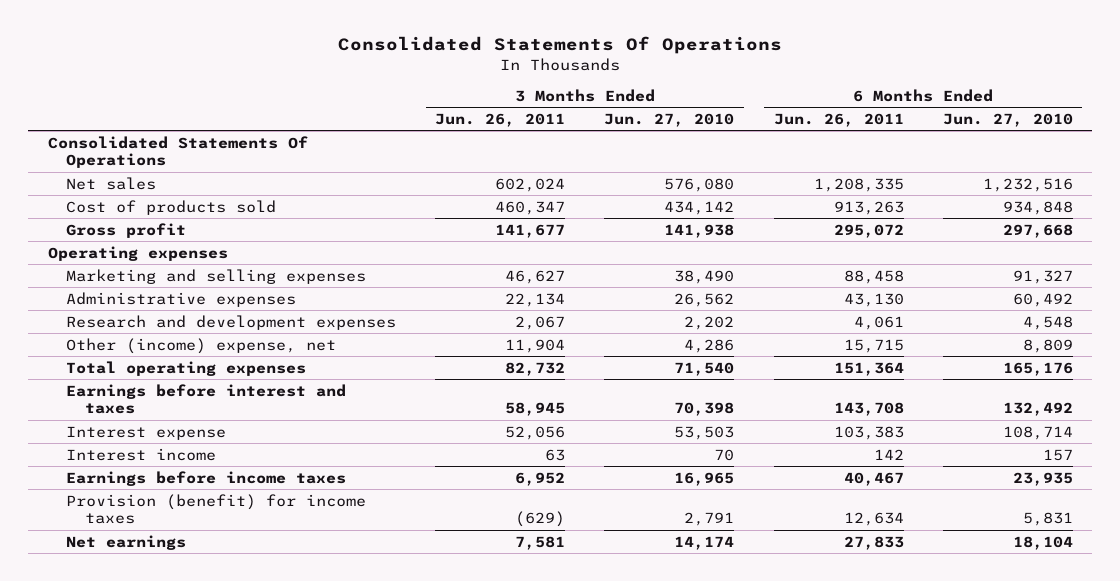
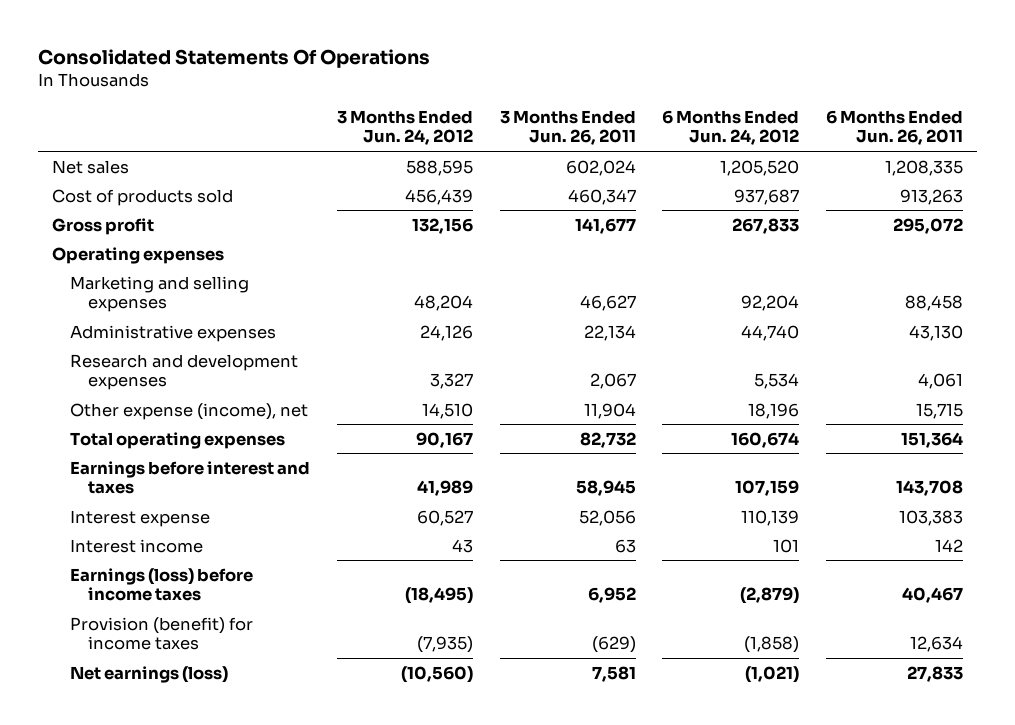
[604,112,735,127] Jun. 27, 2010 -> none
[942,112,1073,127] Jun. 27, 2010 -> none
none -> [336,109,473,146] 3 Months Ended Jun. 24, 2012
none -> [662,109,800,146] 6 Months Ended Jun. 24, 2012
[47,135,308,169] Consolidated Statements Of Operations -> none
[66,337,337,354] Other (income) expense, net -> [69,402,308,420] Other expense (income), net
[66,470,347,486] Earnings before income taxes -> [69,567,253,602] Earnings (loss) before income taxes
[66,534,187,550] Net earnings -> [69,665,228,683] Net earnings (loss)

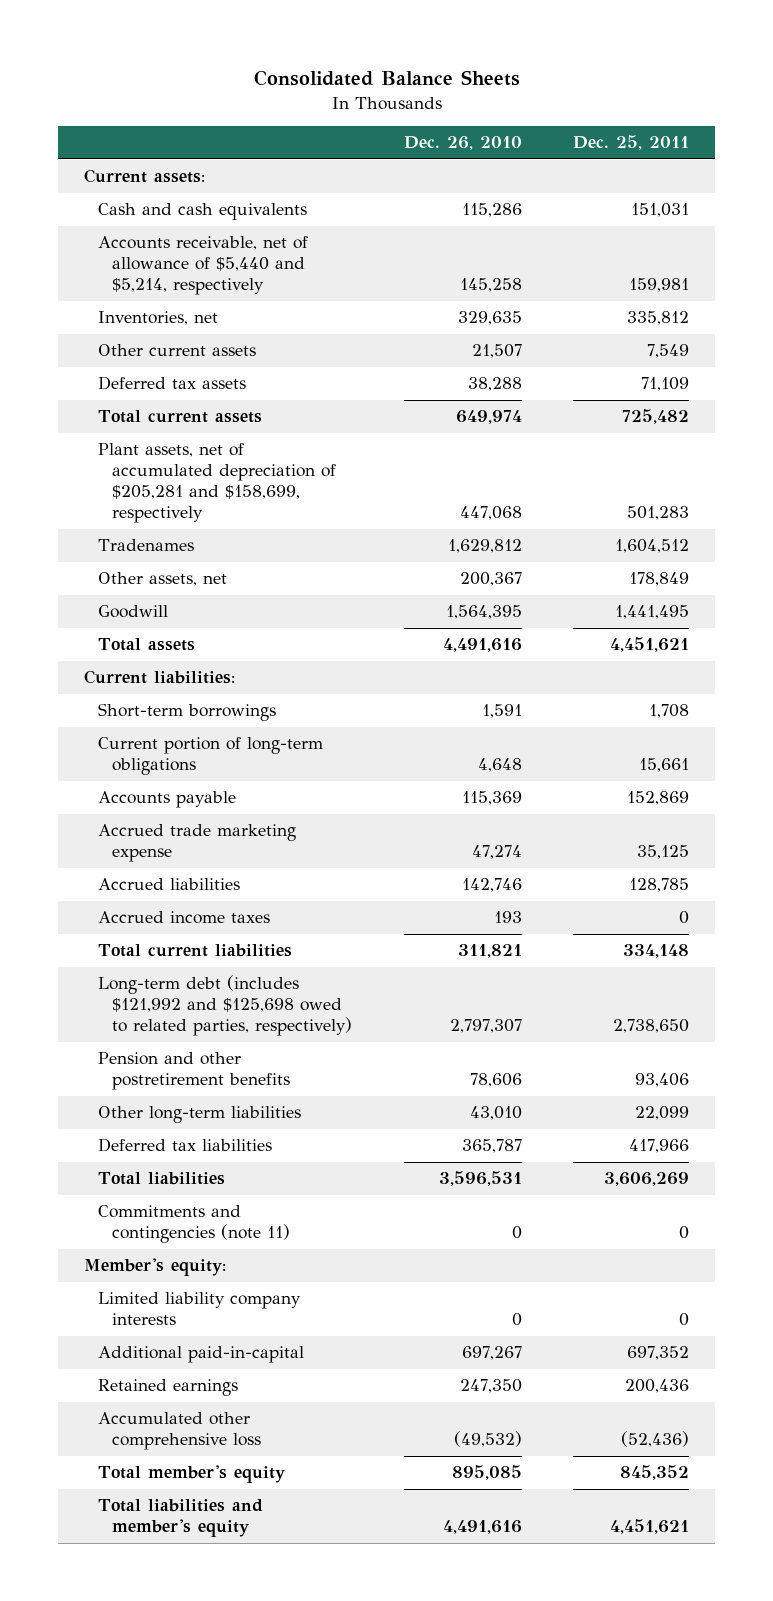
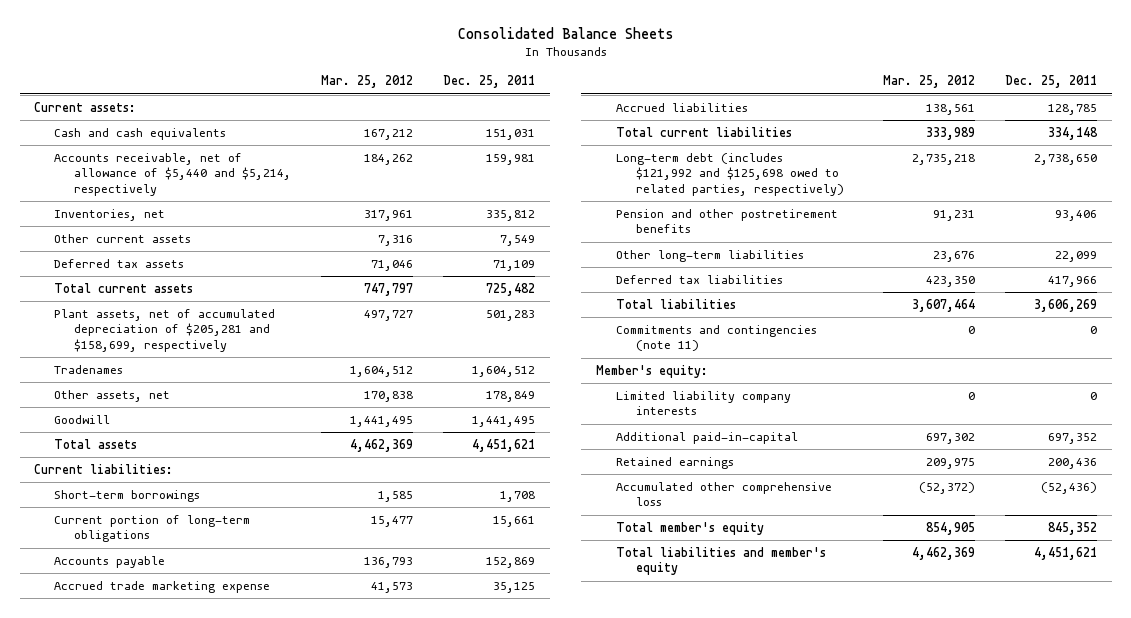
[403,136,522,151] Dec. 26, 2010 -> none
none -> [321,75,414,89] Mar. 25, 2012
[97,911,270,925] Accrued income taxes -> none

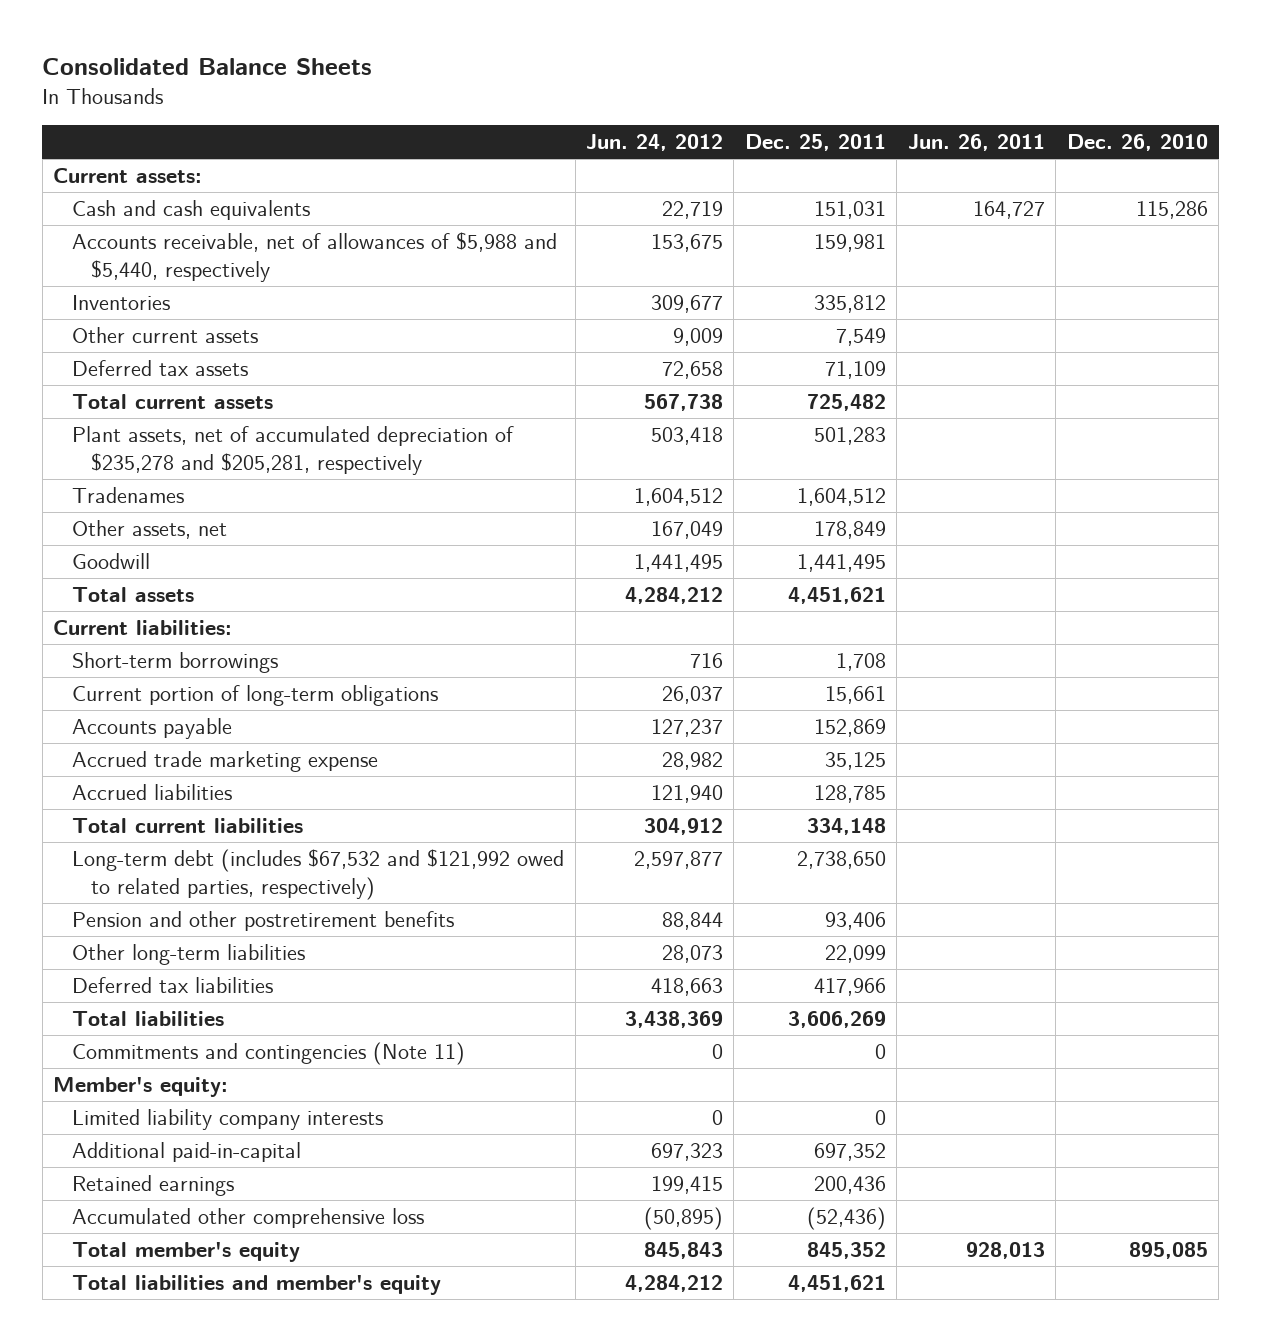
[321,75,414,89] Mar. 25, 2012 -> none
none -> [586,134,724,152] Jun. 24, 2012
none -> [907,134,1045,152] Jun. 26, 2011
none -> [1066,134,1208,152] Dec. 26, 2010
[54,152,292,196] Accounts receivable, net of allowance of $5,440 and $5,214, respectively -> [72,231,558,282] Accounts receivable, net of allowances of $5,988 and $5,440, respectively
[54,208,166,221] Inventories, net -> [72,294,171,310] Inventories
[54,308,276,352] Plant assets, net of accumulated depreciation of $205,281 and $158,699, respectively -> [72,425,515,475] Plant assets, net of accumulated depreciation of $235,278 and $205,281, respectively
[615,152,844,196] Long-term debt (includes $121,992 and $125,698 owed to related parties, respectively) -> [72,848,565,900] Long-term debt (includes $67,532 and $121,992 owed to related parties, respectively)
[615,324,817,352] Commitments and contingencies (note 11) -> [72,1041,466,1065] Commitments and contingencies (Note 11)

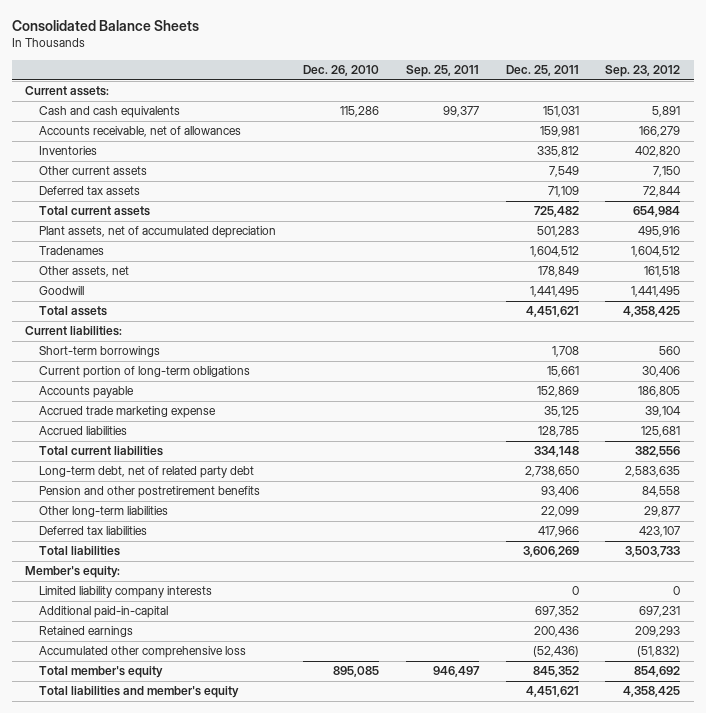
[586,134,724,152] Jun. 24, 2012 -> none
[907,134,1045,152] Jun. 26, 2011 -> none
none -> [405,65,479,78] Sep. 25, 2011
none -> [605,65,681,78] Sep. 23, 2012
[72,231,558,282] Accounts receivable, net of allowances of $5,988 and $5,440, respectively -> [39,126,242,138] Accounts receivable, net of allowances
[72,425,515,475] Plant assets, net of accumulated depreciation of $235,278 and $205,281, respectively -> [39,226,277,239] Plant assets, net of accumulated depreciation
[72,848,565,900] Long-term debt (includes $67,532 and $121,992 owed to related parties, respectively) -> [39,466,255,479] Long-term debt, net of related party debt
[72,1041,466,1065] Commitments and contingencies (Note 11) -> none

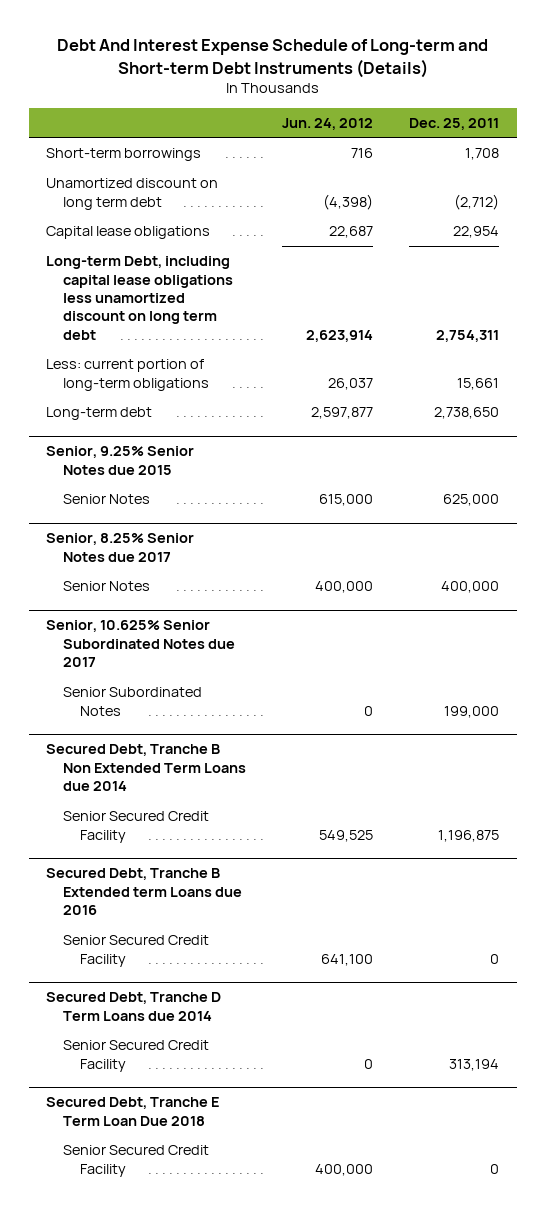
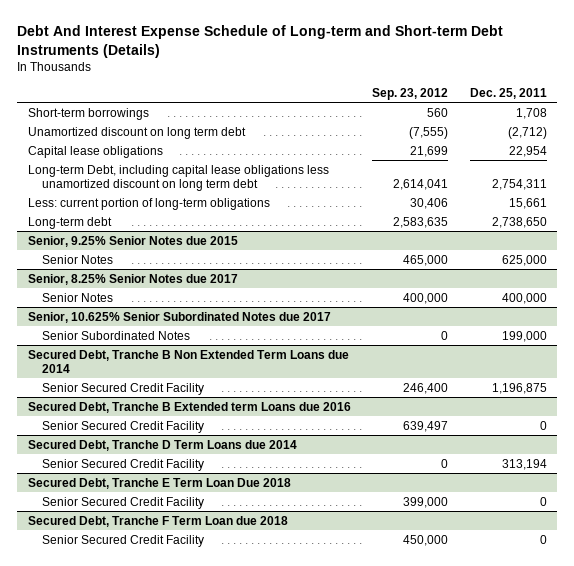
[281,117,373,130] Jun. 24, 2012 -> none
none -> [372,87,449,100] Sep. 23, 2012
none -> [27,515,288,527] Secured Debt, Tranche F Term Loan due 2018
none -> [42,534,205,547] Senior Secured Credit Facility

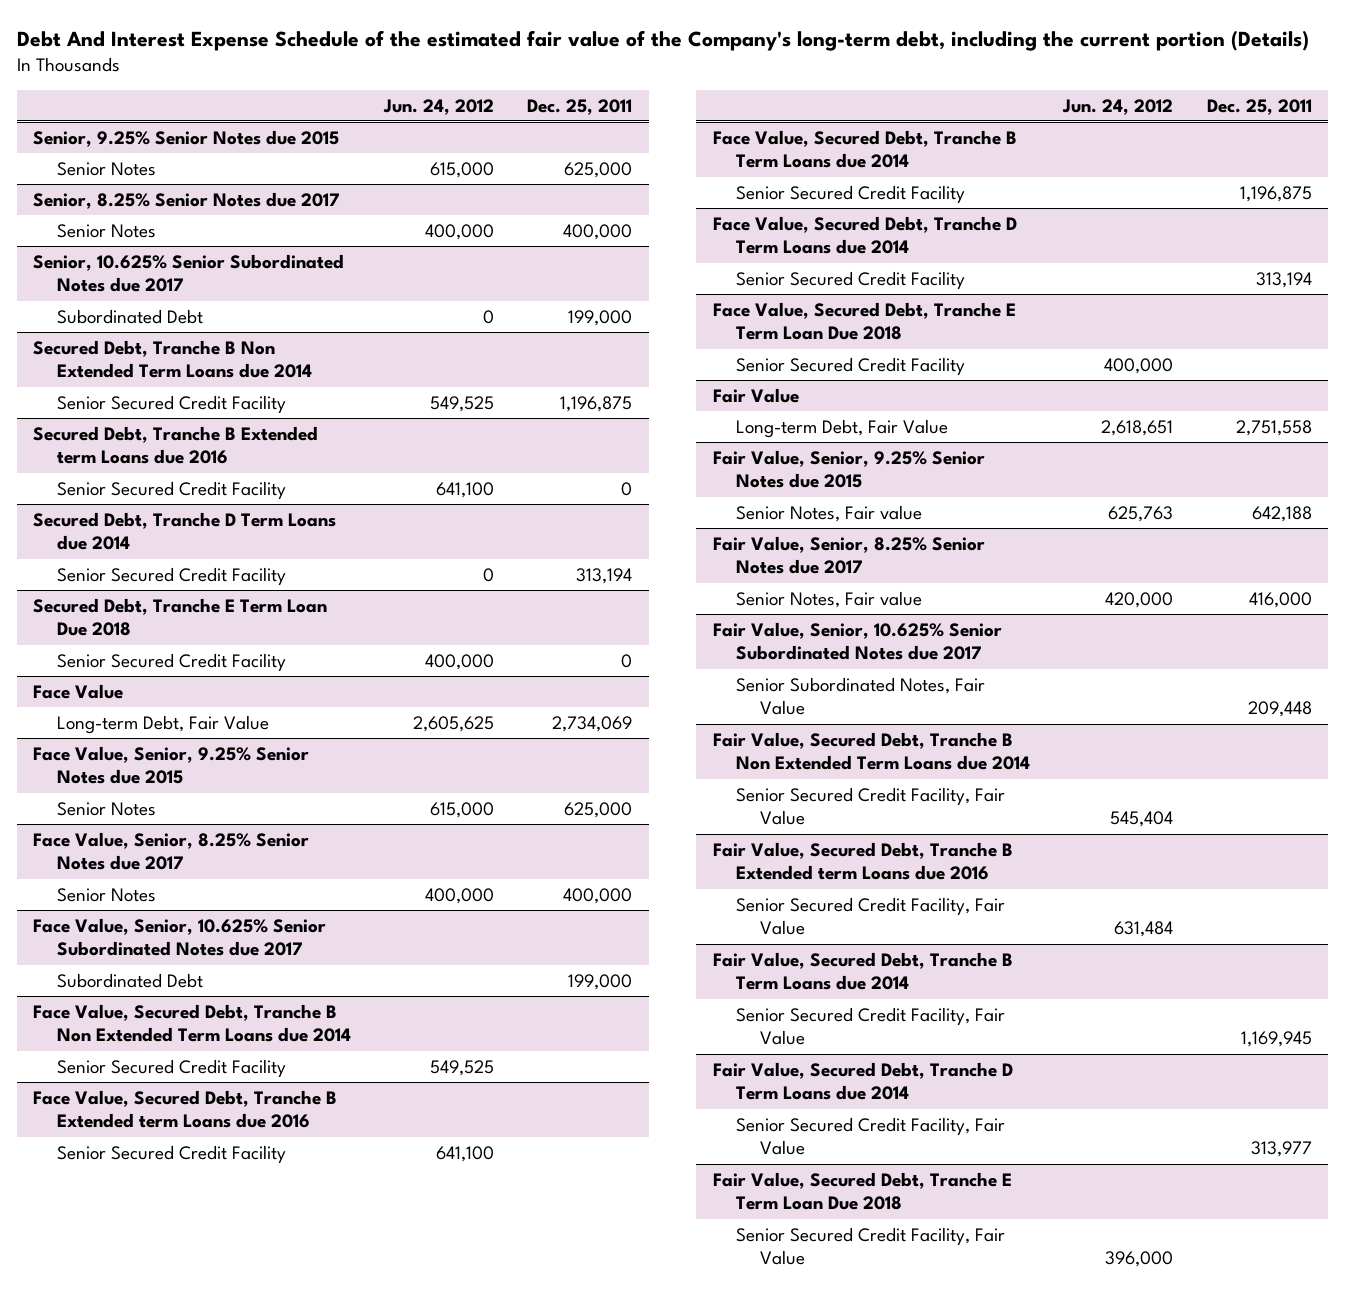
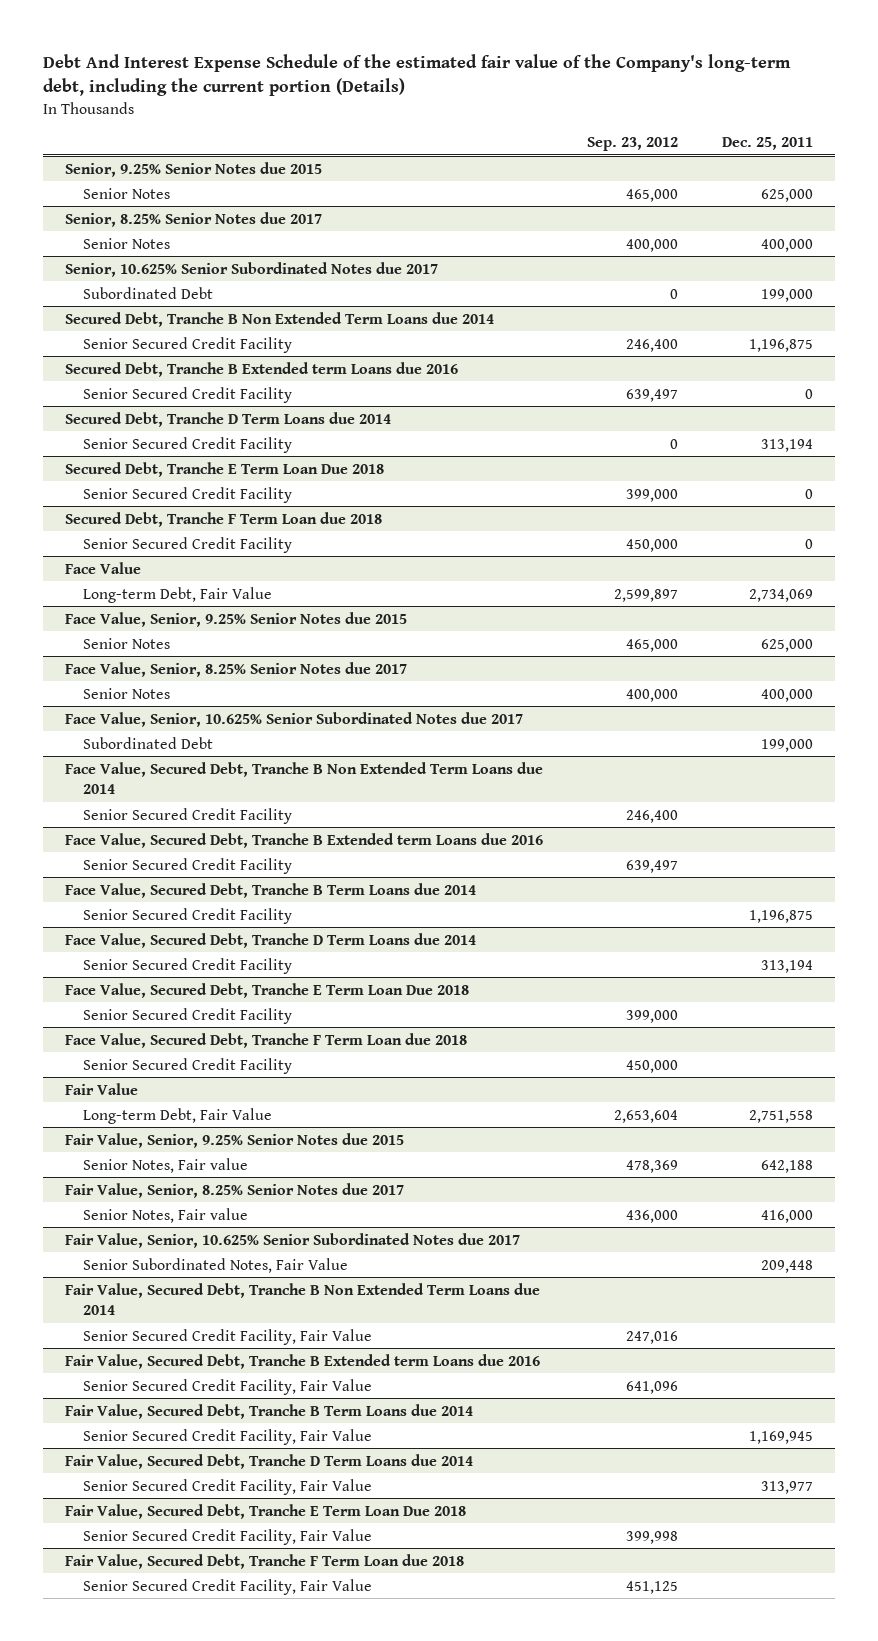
[383,98,495,115] Jun. 24, 2012 -> none
none -> [587,136,679,151] Sep. 23, 2012
none -> [65,511,383,527] Secured Debt, Tranche F Term Loan due 2018
none -> [83,536,293,553] Senior Secured Credit Facility
none -> [65,1032,468,1048] Face Value, Secured Debt, Tranche F Term Loan due 2018
none -> [83,1057,293,1074] Senior Secured Credit Facility
none -> [65,1553,465,1569] Fair Value, Secured Debt, Tranche F Term Loan due 2018
none -> [83,1578,373,1595] Senior Secured Credit Facility, Fair Value

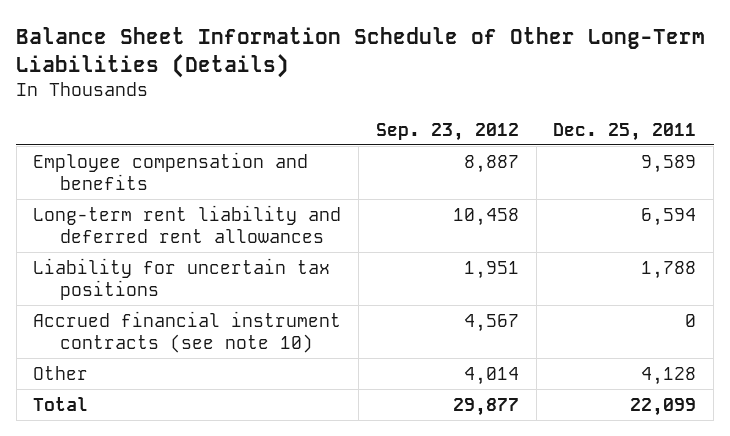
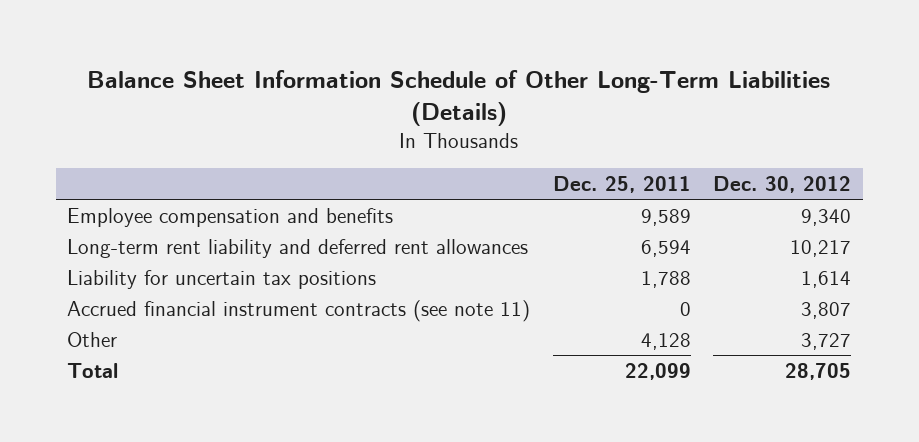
[375,122,519,141] Sep. 23, 2012 -> none
none -> [713,175,852,193] Dec. 30, 2012
[33,310,342,353] Accrued financial instrument contracts (see note 10) -> [67,299,531,322] Accrued financial instrument contracts (see note 11)

